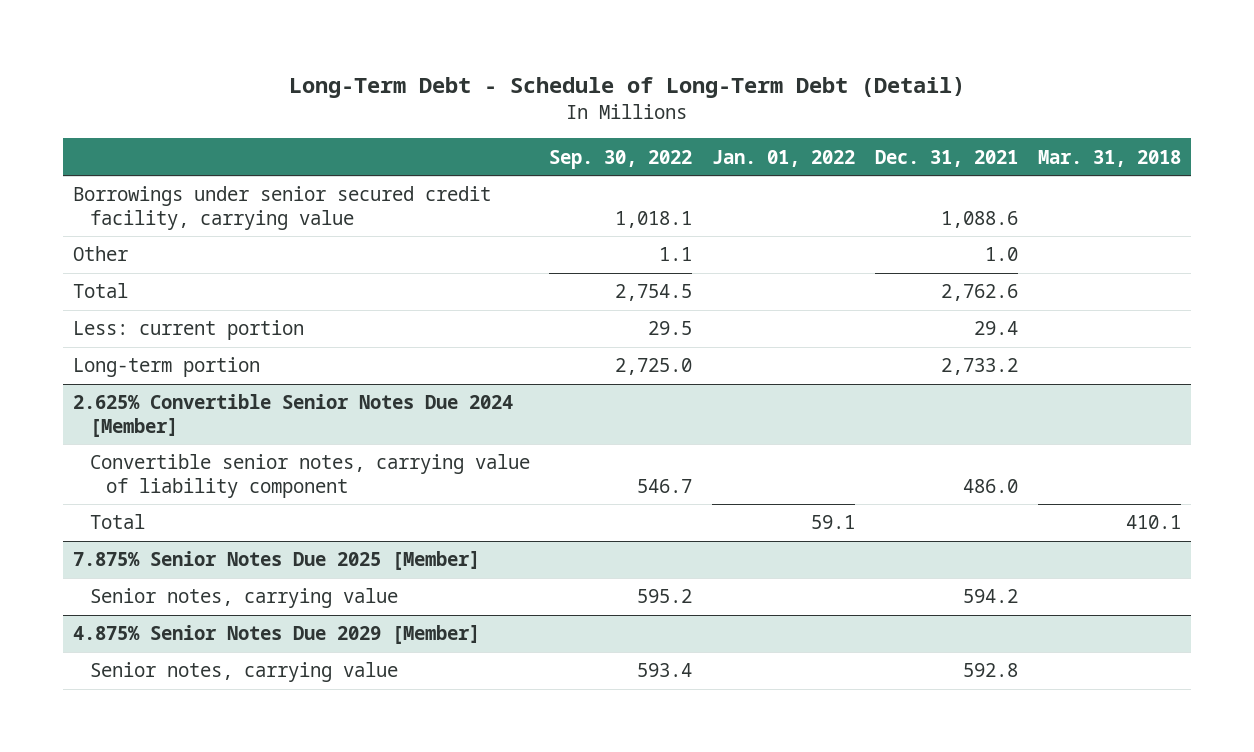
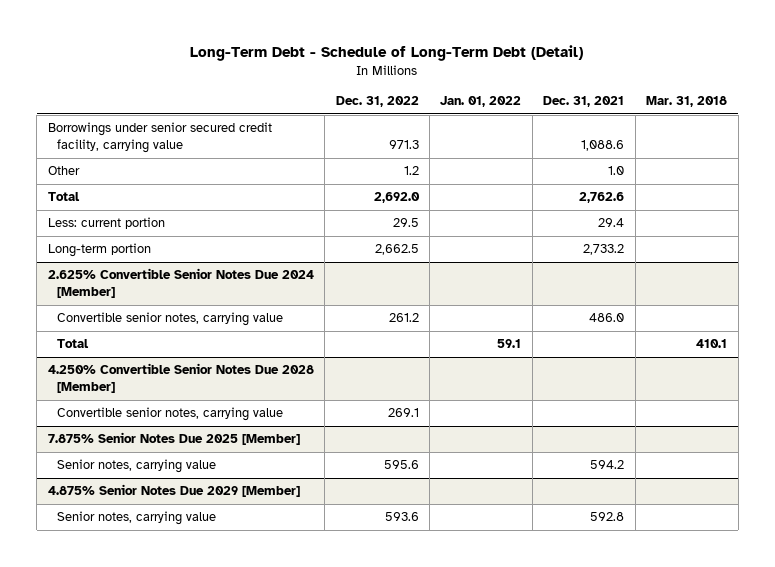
[549,149,693,169] Sep. 30, 2022 -> none
none -> [335,96,419,108] Dec. 31, 2022
[89,454,530,498] Convertible senior notes, carrying value of liability component -> [56,312,283,327] Convertible senior notes, carrying value
none -> [47,363,314,394] 4.250% Convertible Senior Notes Due 2028 [Member]
none -> [56,407,283,422] Convertible senior notes, carrying value

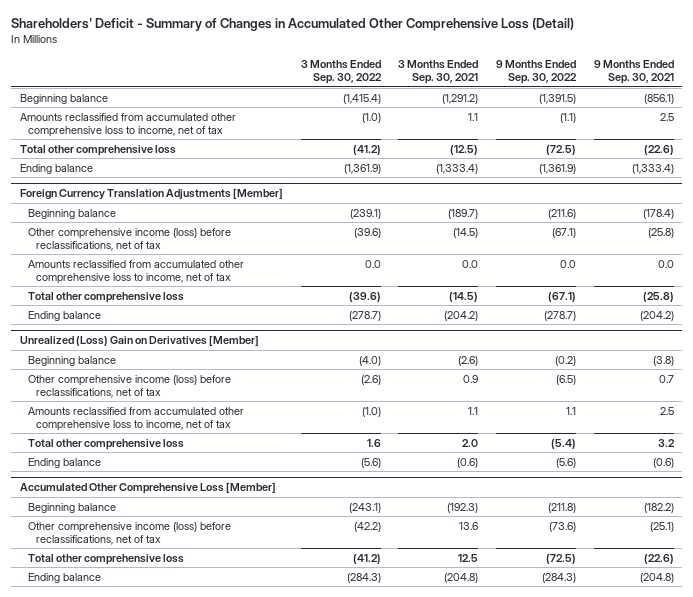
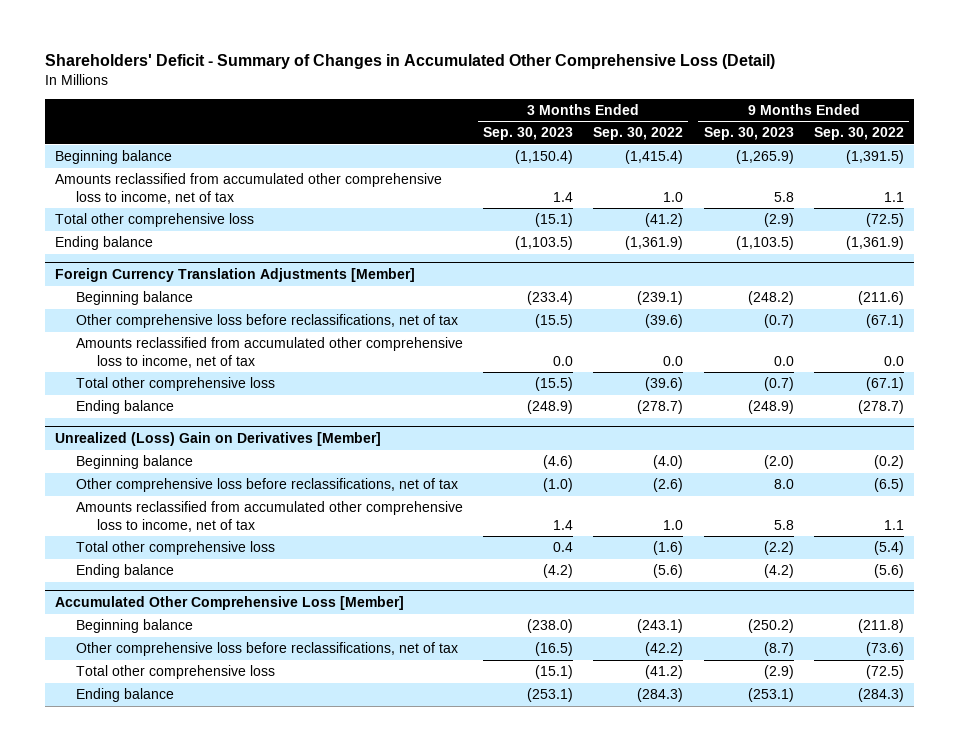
[398,59,479,85] 3 Months Ended Sep. 30, 2021 -> none
[593,59,674,85] 9 Months Ended Sep. 30, 2021 -> none
none -> [483,127,574,141] Sep. 30, 2023
none -> [703,127,794,141] Sep. 30, 2023
[361,112,381,123] (1.0) -> [663,191,684,202] 1.0
[559,112,576,123] (1.1) -> [883,191,904,202] 1.1
[27,227,231,251] Other comprehensive income (loss) before reclassifications, net of tax -> [75,314,458,329] Other comprehensive loss before reclassifications, net of tax
[27,374,231,398] Other comprehensive income (loss) before reclassifications, net of tax -> [75,478,458,493] Other comprehensive loss before reclassifications, net of tax
[361,406,381,417] (1.0) -> [663,519,684,530] 1.0
[366,438,381,447] 1.6 -> [653,541,684,556] (1.6)
[27,521,231,545] Other comprehensive income (loss) before reclassifications, net of tax -> [75,642,458,657] Other comprehensive loss before reclassifications, net of tax

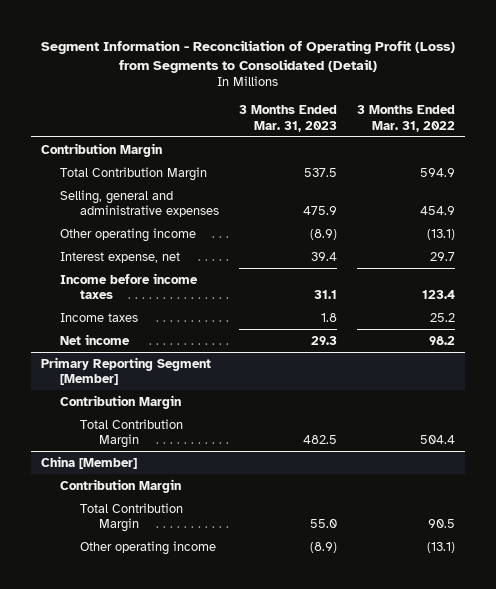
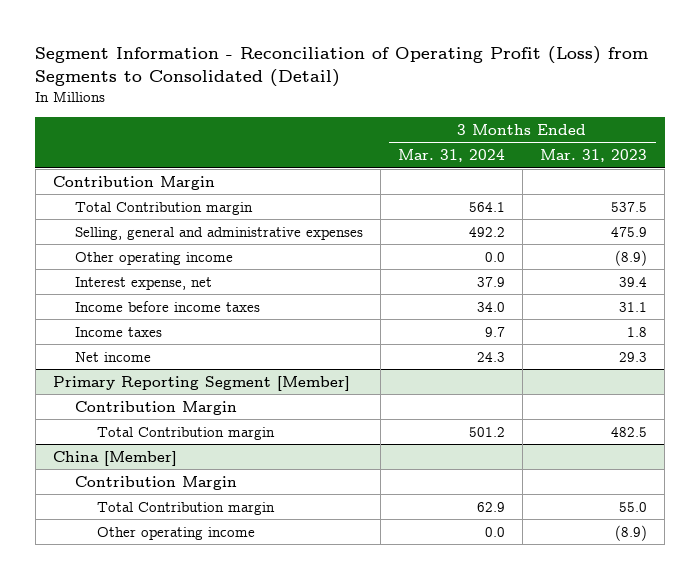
[356,105,455,132] 3 Months Ended Mar. 31, 2022 -> none
none -> [397,149,505,163] Mar. 31, 2024
[60,166,208,181] Total Contribution Margin -> [74,201,253,215] Total Contribution margin
[79,418,183,448] Total Contribution Margin -> [96,426,275,440] Total Contribution margin
[79,502,183,532] Total Contribution Margin -> [96,501,275,515] Total Contribution margin

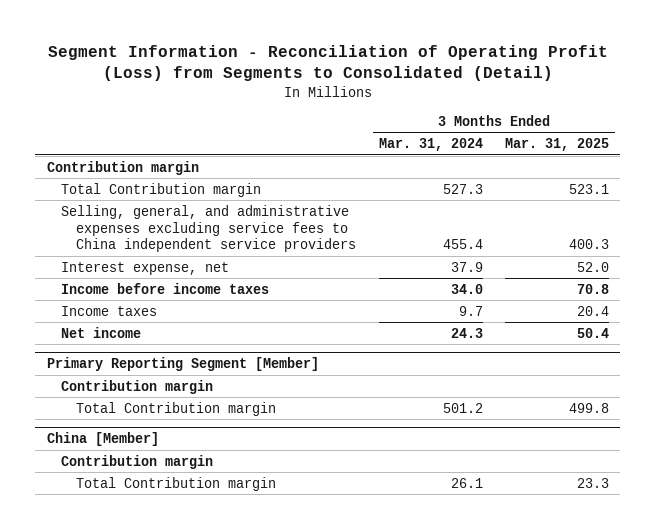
[540,149,648,163] Mar. 31, 2023 -> none
none -> [505,138,610,152] Mar. 31, 2025
[74,226,363,240] Selling, general and administrative expenses -> none
[74,251,233,265] Other operating income -> none
[52,175,215,190] Contribution Margin -> [46,160,199,175] Contribution margin
[468,201,505,212] 564.1 -> [442,183,483,194] 527.3
none -> [61,204,357,253] Selling, general, and administrative expenses excluding service fees to China independent service providers
[74,400,237,415] Contribution Margin -> [61,379,214,394] Contribution margin
[96,526,255,540] Other operating income -> none
[74,475,237,490] Contribution Margin -> [61,454,214,469] Contribution margin
[476,501,505,512] 62.9 -> [450,477,483,488] 26.1

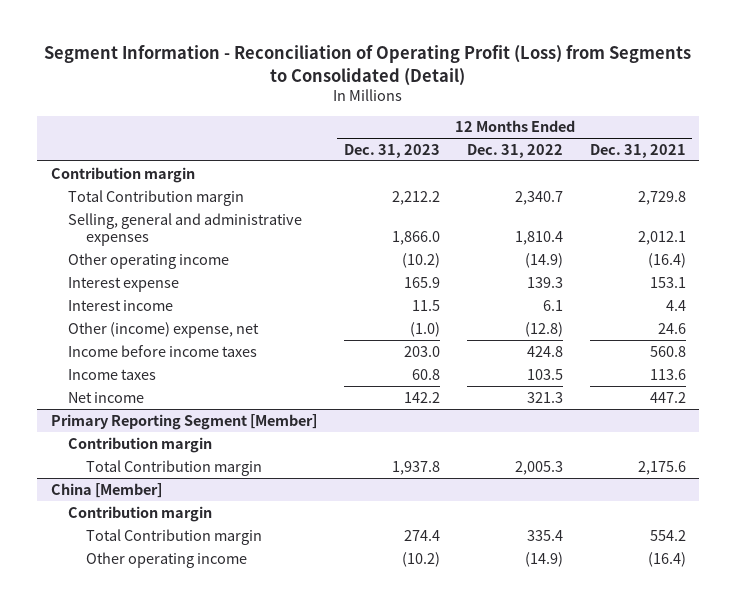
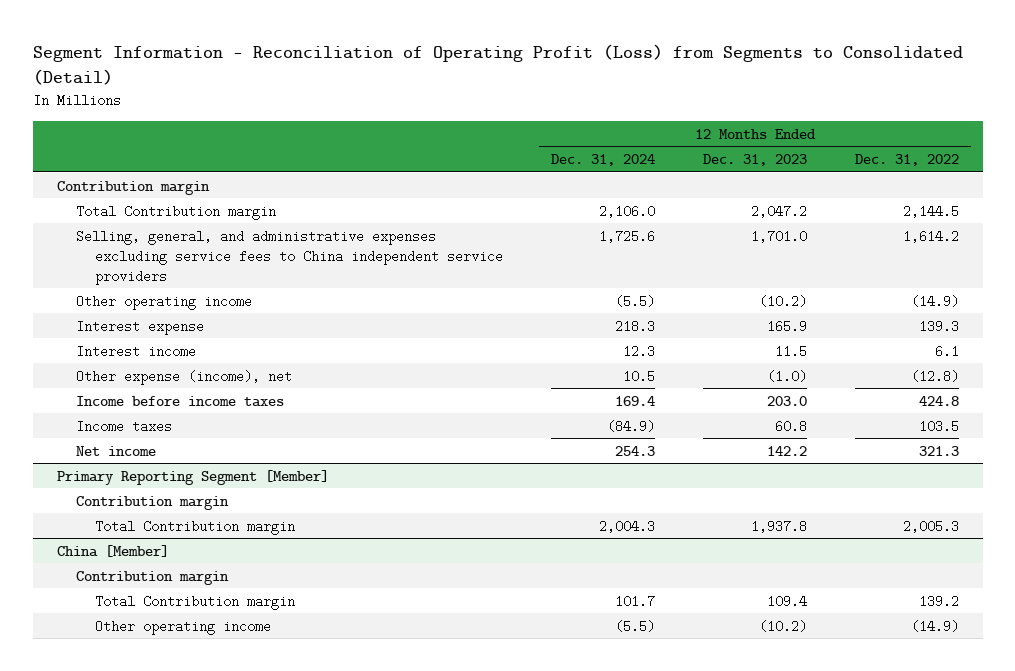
[589,143,686,158] Dec. 31, 2021 -> none
none -> [550,154,655,167] Dec. 31, 2024
[68,212,303,247] Selling, general and administrative expenses -> none
[391,190,440,205] 2,212.2 -> [750,204,807,218] 2,047.2
[514,190,563,205] 2,340.7 -> [902,204,959,218] 2,144.5
none -> [75,229,504,285] Selling, general, and administrative expenses excluding service fees to China independent service providers
[68,321,260,338] Other (income) expense, net -> [75,369,292,385] Other expense (income), net
[403,529,440,541] 274.4 -> [766,594,807,608] 109.4
[526,529,563,541] 335.4 -> [918,594,959,608] 139.2

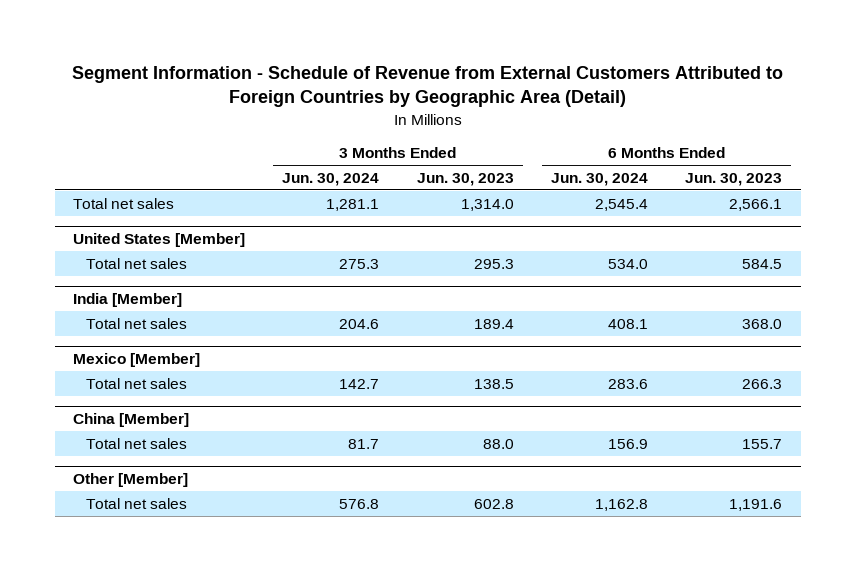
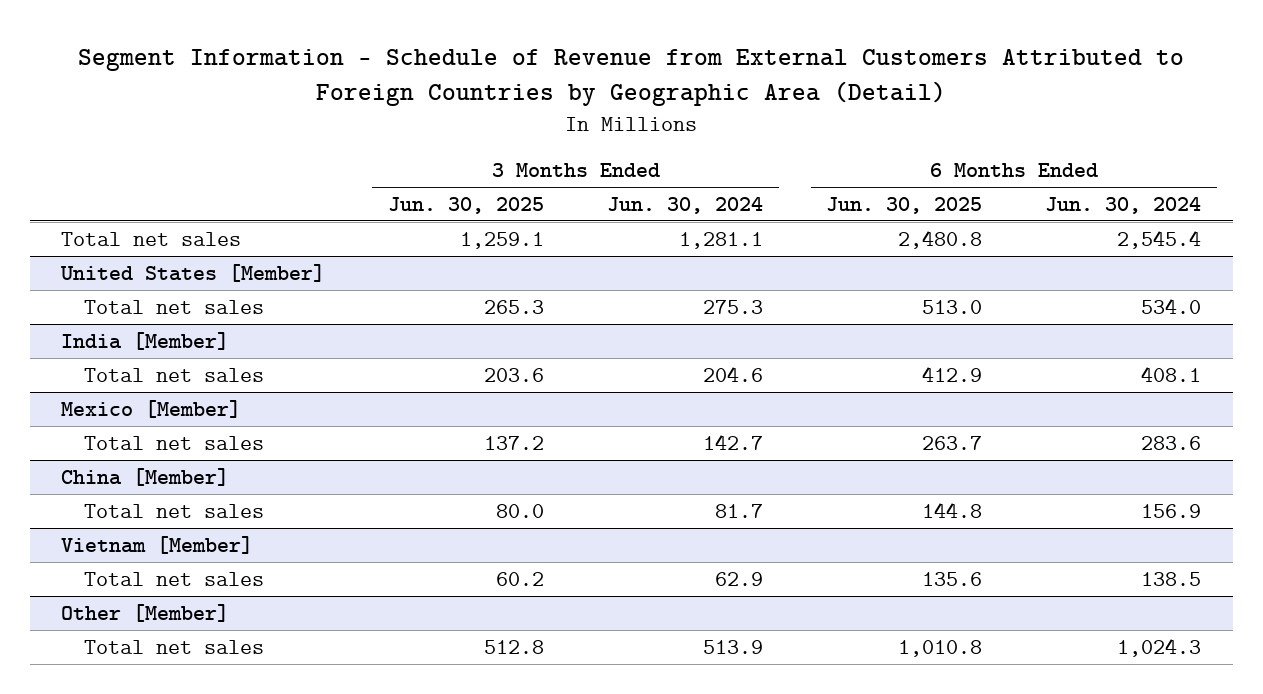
[416,172,514,186] Jun. 30, 2023 -> none
[685,172,783,186] Jun. 30, 2023 -> none
none -> [388,196,545,214] Jun. 30, 2025
none -> [826,196,983,214] Jun. 30, 2025
none -> [61,535,254,554] Vietnam [Member]
none -> [84,571,265,586] Total net sales
[339,498,380,509] 576.8 -> [703,639,764,654] 513.9
[594,498,648,511] 1,162.8 -> [1117,637,1202,657] 1,024.3

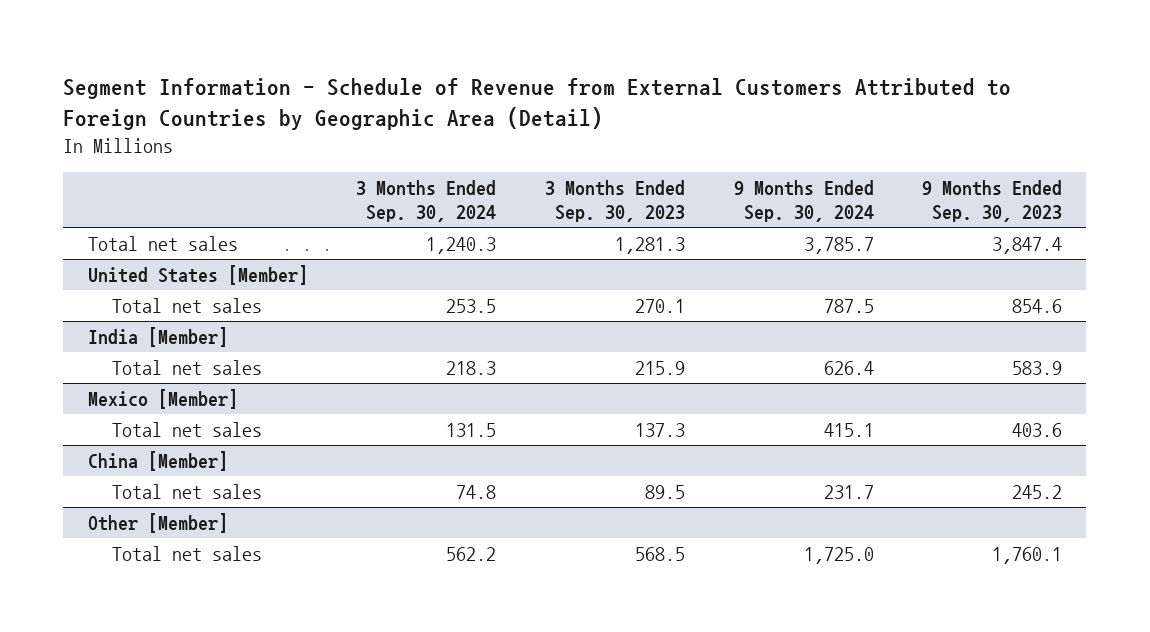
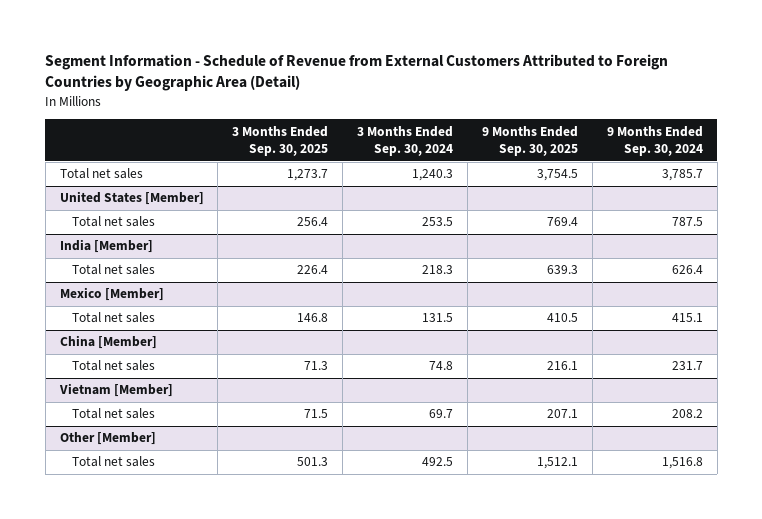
[544,180,685,223] 3 Months Ended Sep. 30, 2023 -> none
[922,180,1063,223] 9 Months Ended Sep. 30, 2023 -> none
none -> [232,125,329,157] 3 Months Ended Sep. 30, 2025
none -> [481,125,578,157] 9 Months Ended Sep. 30, 2025
none -> [58,383,173,398] Vietnam [Member]
none -> [71,408,155,420] Total net sales
[446,546,497,561] 562.2 -> [422,457,454,467] 492.5
[803,546,874,564] 1,725.0 -> [661,457,703,470] 1,516.8

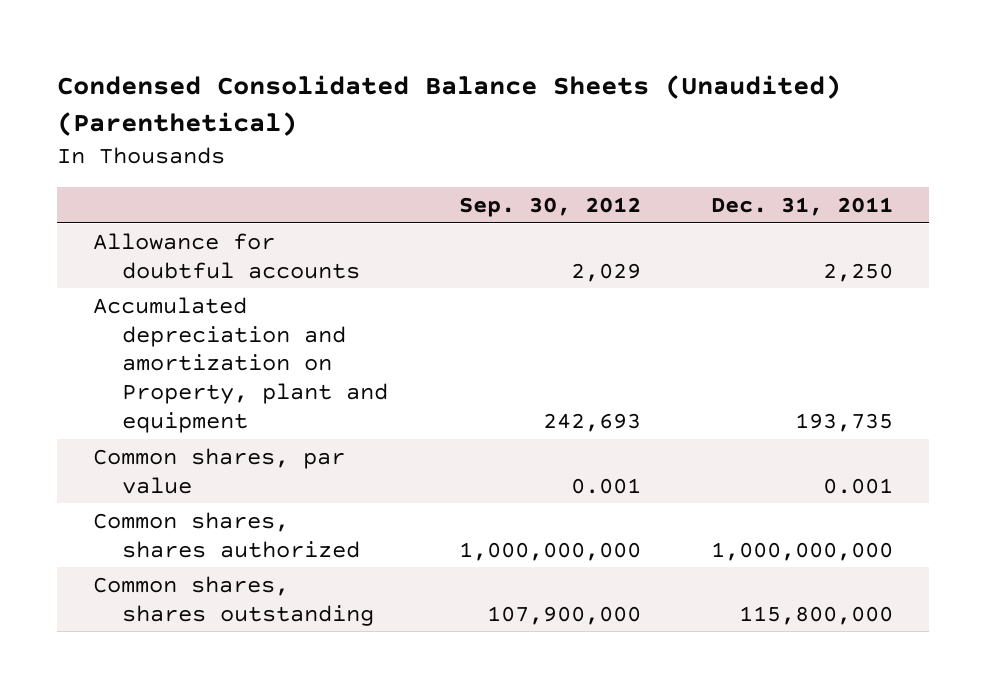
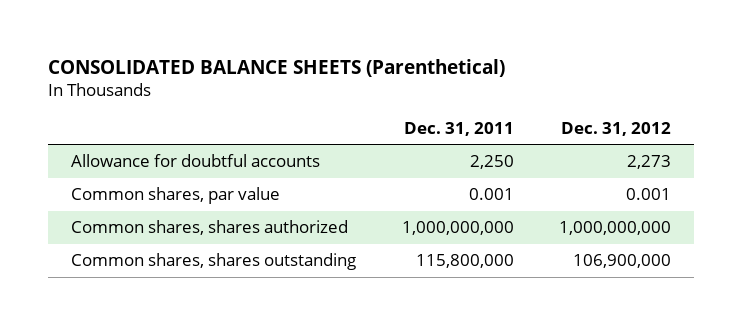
[57,75,842,137] Condensed Consolidated Balance Sheets (Unaudited) (Parenthetical) -> [48,58,506,77] CONSOLIDATED BALANCE SHEETS (Parenthetical)
[458,196,641,217] Sep. 30, 2012 -> none
none -> [561,121,672,136] Dec. 31, 2012
[92,296,389,433] Accumulated depreciation and amortization on Property, plant and equipment -> none

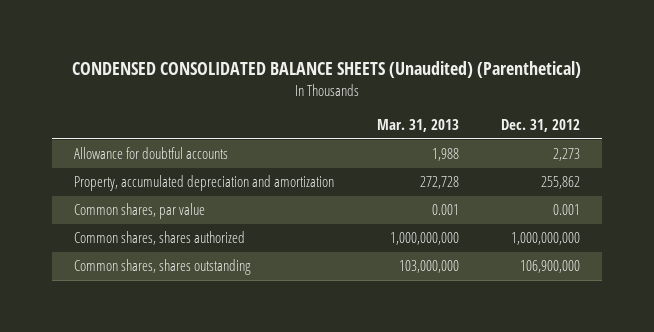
[48,58,506,77] CONSOLIDATED BALANCE SHEETS (Parenthetical) -> [72,61,582,79] CONDENSED CONSOLIDATED BALANCE SHEETS (Unaudited) (Parenthetical)
[403,121,514,136] Dec. 31, 2011 -> none
none -> [376,119,459,133] Mar. 31, 2013
none -> [73,175,334,192] Property, accumulated depreciation and amortization

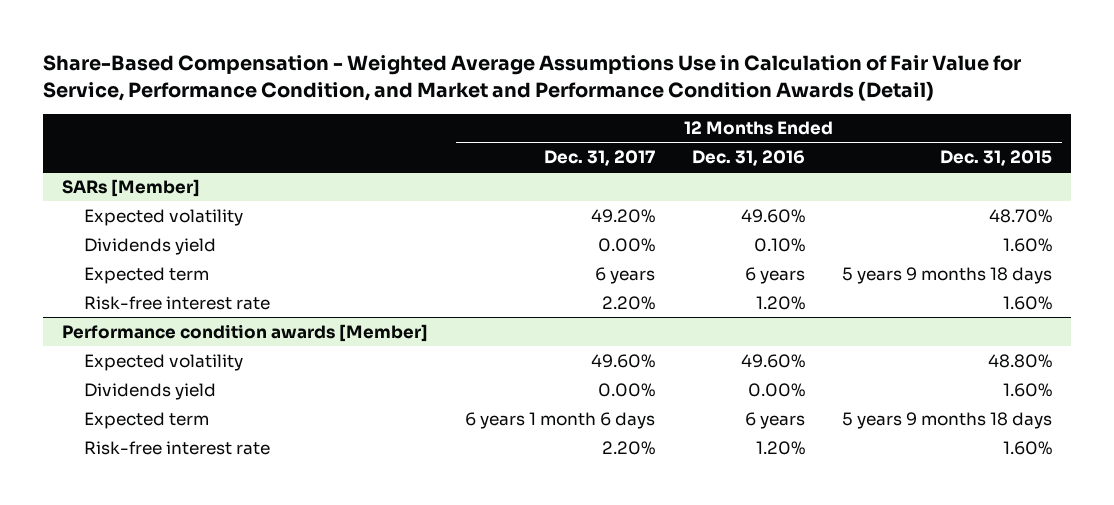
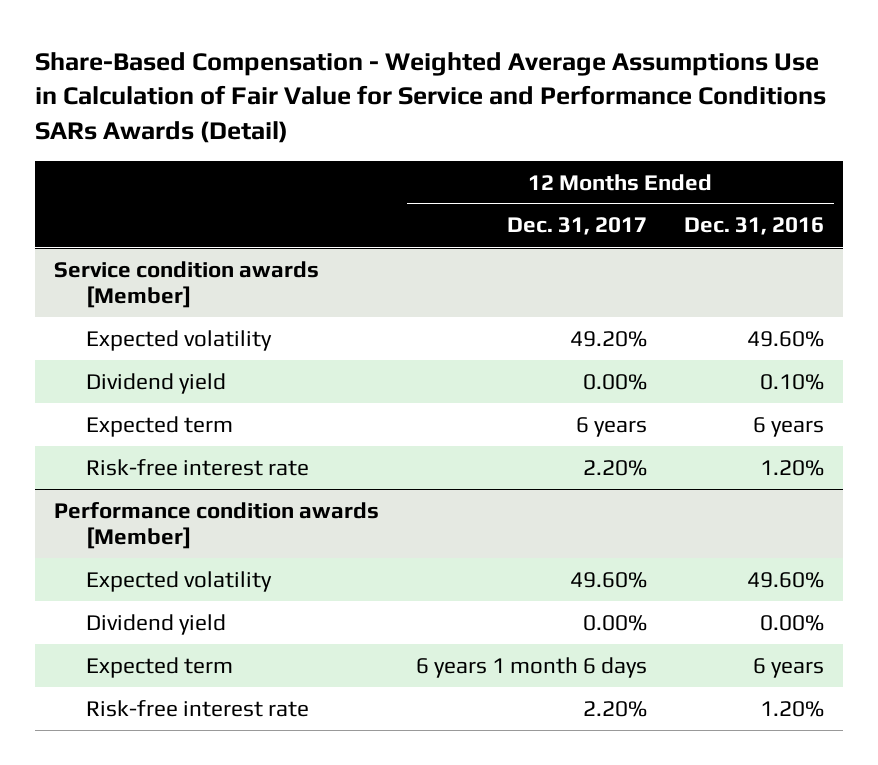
[43,55,1022,101] Share-Based Compensation - Weighted Average Assumptions Use in Calculation of Fair Value for Service, Performance Condition, and Market and Performance Condition Awards (Detail) -> [34,51,826,143] Share-Based Compensation - Weighted Average Assumptions Use in Calculation of Fair Value for Service and Performance Conditions SARs Awards (Detail)
[940,150,1053,167] Dec. 31, 2015 -> none
[61,178,200,197] SARs [Member] -> none
none -> [53,260,319,308] Service condition awards [Member]
[83,237,216,255] Dividends yield -> [86,372,227,394] Dividend yield
[83,382,216,400] Dividends yield -> [86,613,227,635] Dividend yield

